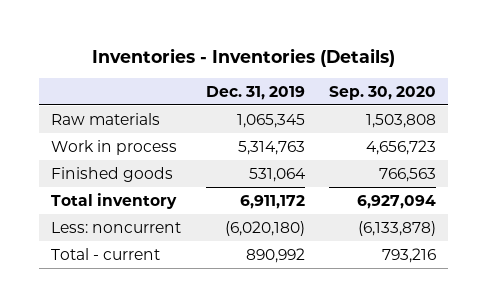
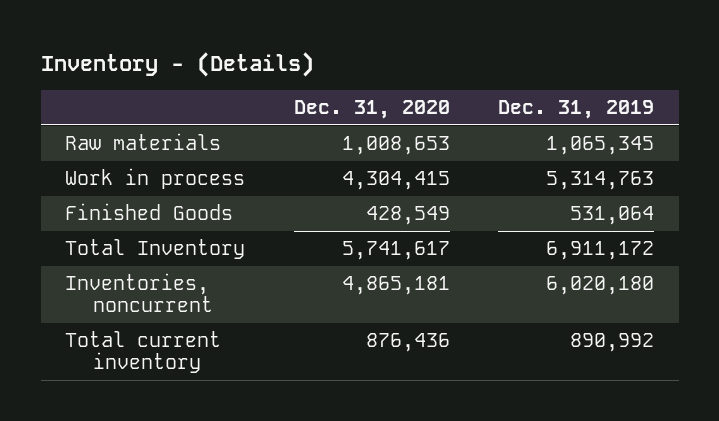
[91,47,395,67] Inventories - Inventories (Details) -> [40,51,314,77] Inventory - (Details)
[329,85,437,100] Sep. 30, 2020 -> none
none -> [293,100,450,120] Dec. 31, 2020
[50,166,173,182] Finished goods -> [65,203,234,221] Finished Goods
[50,192,177,209] Total inventory -> [65,239,246,260] Total Inventory
[50,221,181,233] Less: noncurrent -> [65,273,214,313] Inventories, noncurrent
[224,220,305,236] (6,020,180) -> [546,276,655,296] 6,020,180
[50,247,160,260] Total - current -> [65,331,222,374] Total current inventory

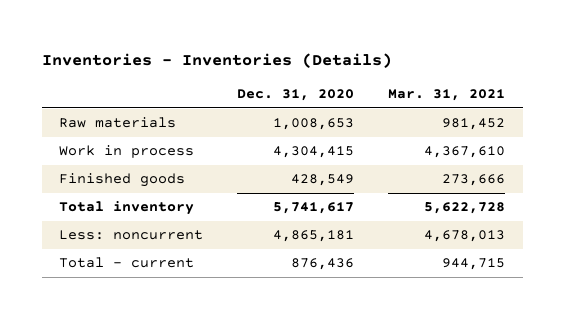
[40,51,314,77] Inventory - (Details) -> [41,52,392,68] Inventories - Inventories (Details)
[498,100,655,120] Dec. 31, 2019 -> none
none -> [388,88,506,101] Mar. 31, 2021
[65,203,234,221] Finished Goods -> [58,173,185,188] Finished goods
[65,239,246,260] Total Inventory -> [58,201,194,216] Total inventory
[65,273,214,313] Inventories, noncurrent -> [58,230,203,241] Less: noncurrent
[65,331,222,374] Total current inventory -> [58,257,194,269] Total - current

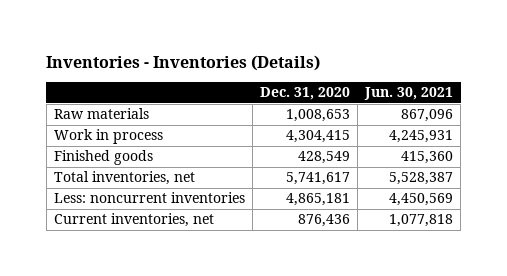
[388,88,506,101] Mar. 31, 2021 -> none
none -> [363,87,453,101] Jun. 30, 2021
[58,201,194,216] Total inventory -> [53,171,195,186] Total inventories, net
[58,230,203,241] Less: noncurrent -> [53,192,245,204] Less: noncurrent inventories
[58,257,194,269] Total - current -> [53,213,214,228] Current inventories, net

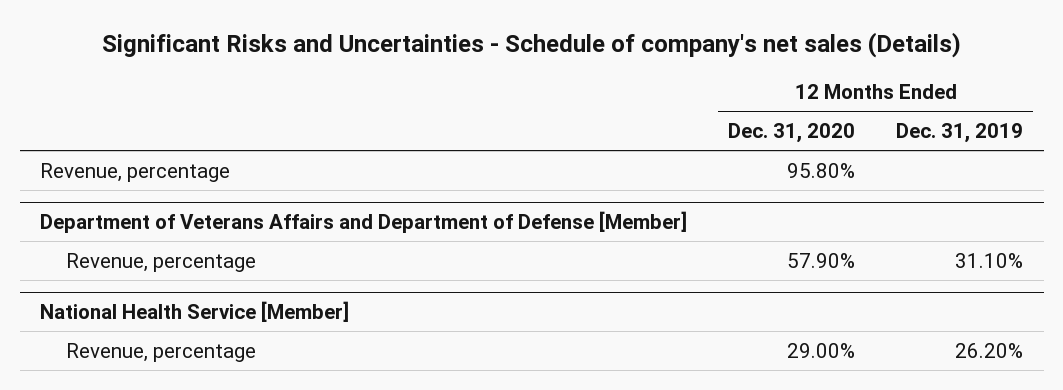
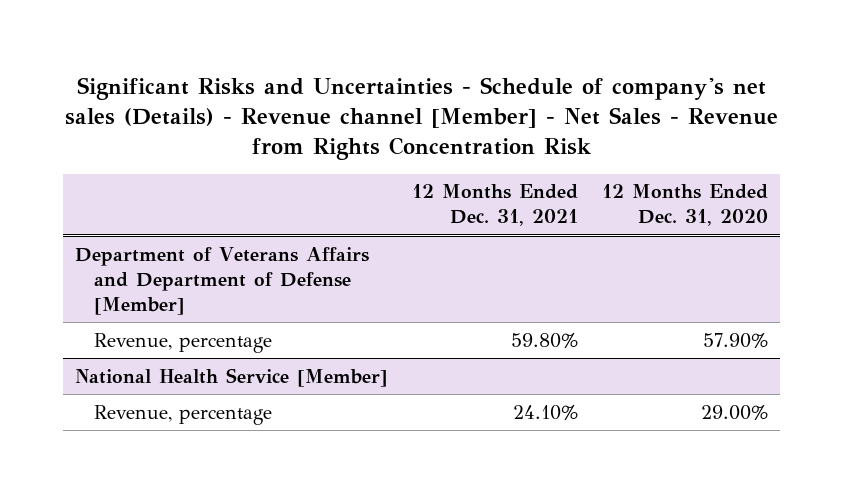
[101,31,961,58] Significant Risks and Uncertainties - Schedule of company's net sales (Details) -> [64,76,778,161] Significant Risks and Uncertainties - Schedule of company's net sales (Details) - Revenue channel [Member] - Net Sales - Revenue from Rights Concentration Risk
[896,123,1024,144] Dec. 31, 2019 -> none
none -> [412,184,579,227] 12 Months Ended Dec. 31, 2021
[40,162,231,182] Revenue, percentage -> none

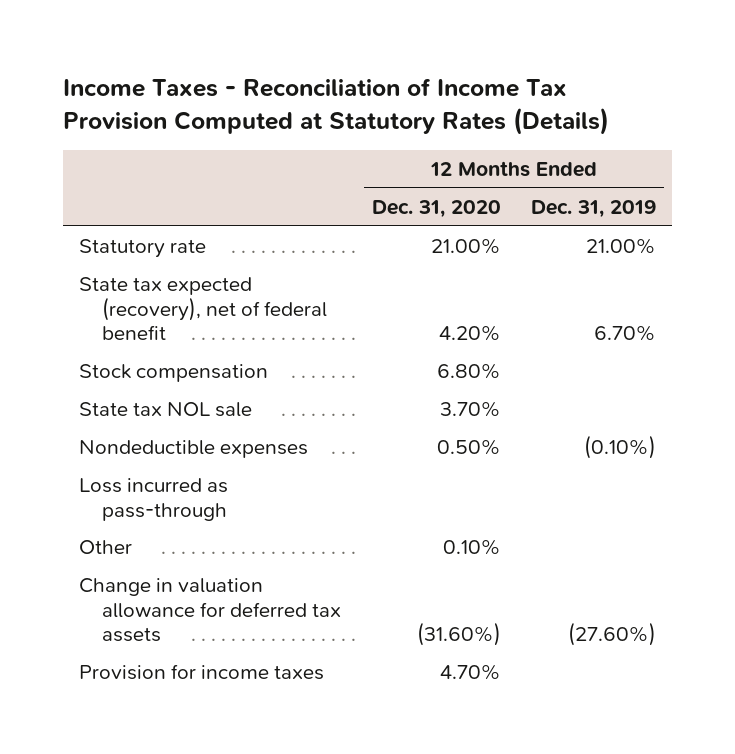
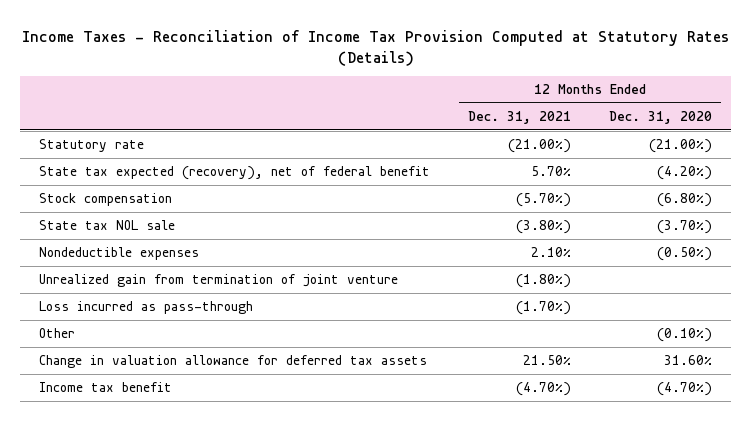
[531,199,657,218] Dec. 31, 2019 -> none
none -> [468,110,572,124] Dec. 31, 2021
[430,238,501,255] 21.00% -> [648,139,712,154] (21.00%)
[438,325,501,342] 4.20% -> [656,166,712,181] (4.20%)
[436,363,501,380] 6.80% -> [656,193,712,208] (6.80%)
[439,401,501,418] 3.70% -> [656,220,712,235] (3.70%)
[436,439,501,456] 0.50% -> [656,247,712,262] (0.50%)
none -> [39,274,399,288] Unrealized gain from termination of joint venture
[442,539,501,556] 0.10% -> [656,328,712,343] (0.10%)
[416,622,501,647] (31.60%) -> [663,355,712,366] 31.60%
[78,664,324,681] Provision for income taxes -> [39,382,173,393] Income tax benefit
[439,664,501,681] 4.70% -> [656,382,712,397] (4.70%)

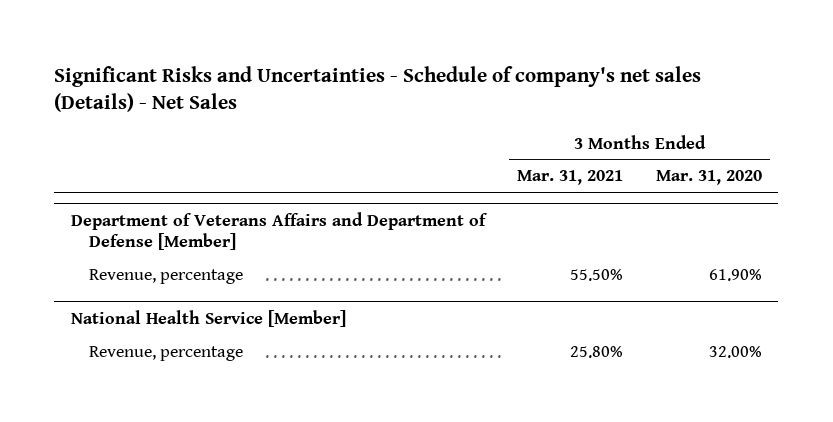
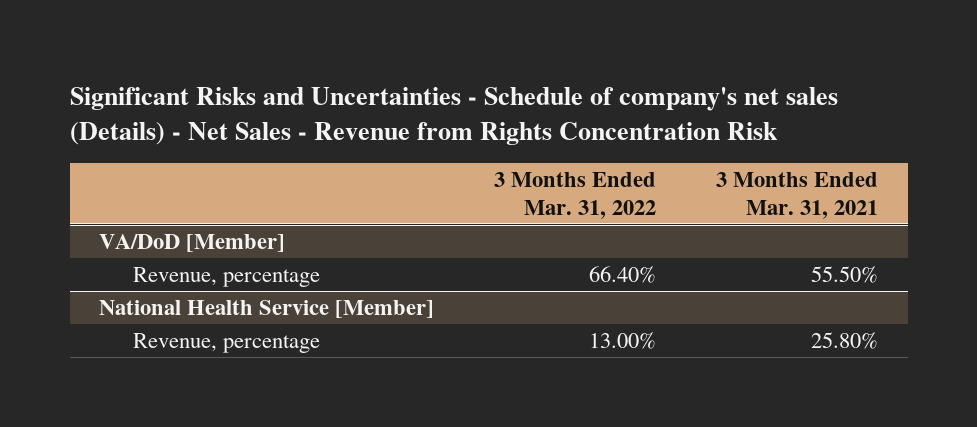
[54,65,702,113] Significant Risks and Uncertainties - Schedule of company's net sales (Details) - Net Sales -> [69,86,838,145] Significant Risks and Uncertainties - Schedule of company's net sales (Details) - Net Sales - Revenue from Rights Concentration Risk
[656,170,763,186] Mar. 31, 2020 -> none
none -> [494,171,657,219] 3 Months Ended Mar. 31, 2022
[70,211,488,251] Department of Veterans Affairs and Department of Defense [Member] -> [99,234,286,253] VA/DoD [Member]

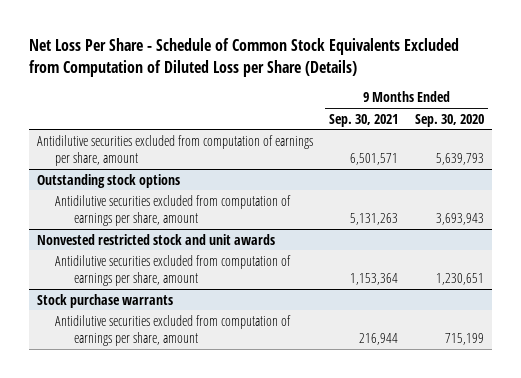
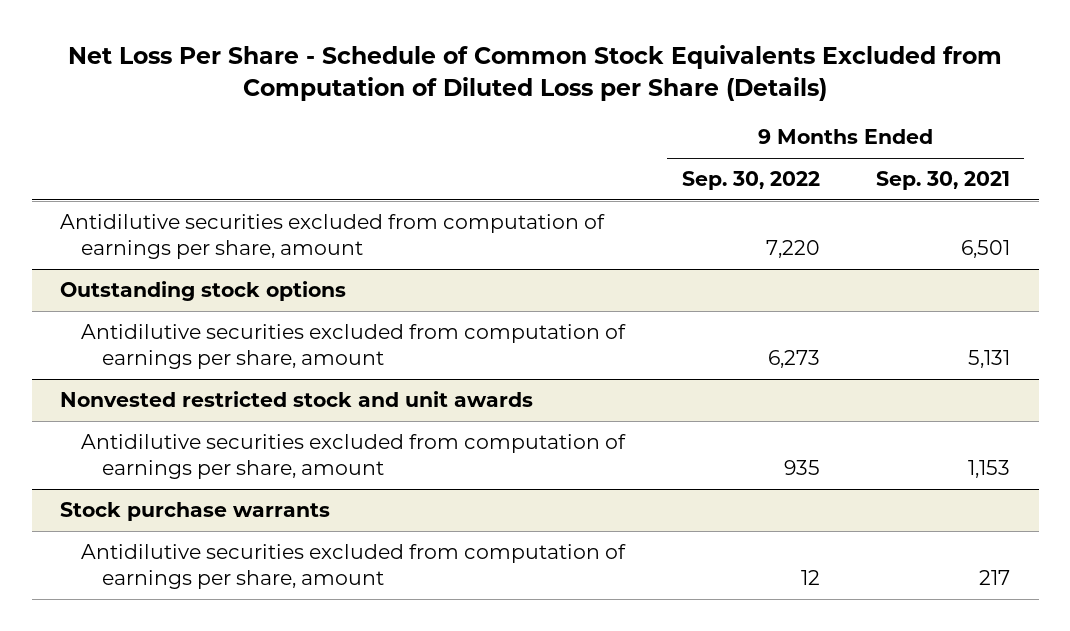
[414,113,484,127] Sep. 30, 2020 -> none
none -> [681,171,820,191] Sep. 30, 2022
[350,153,399,166] 6,501,571 -> [961,240,1011,259] 6,501
[350,213,399,226] 5,131,263 -> [968,350,1011,369] 5,131
[350,273,399,286] 1,153,364 -> [968,460,1011,479] 1,153
[359,333,399,346] 216,944 -> [979,570,1011,586] 217

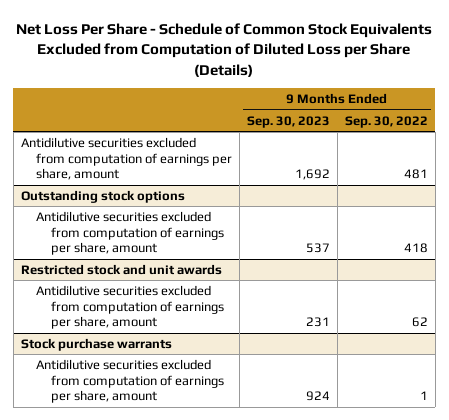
[876,171,1011,191] Sep. 30, 2021 -> none
none -> [246,115,330,128] Sep. 30, 2023
[765,240,820,259] 7,220 -> [403,169,428,180] 481
[767,350,820,369] 6,273 -> [403,243,428,254] 418
[60,391,534,408] Nonvested restricted stock and unit awards -> [20,264,222,276] Restricted stock and unit awards
[783,460,820,476] 935 -> [411,317,428,328] 62
[800,570,820,586] 12 -> [419,391,428,401] 1

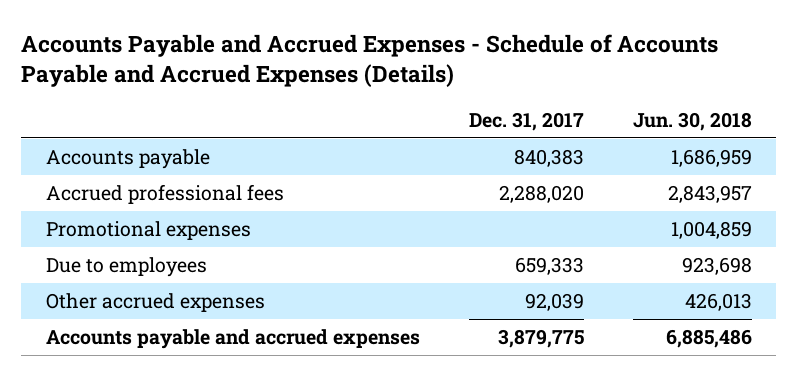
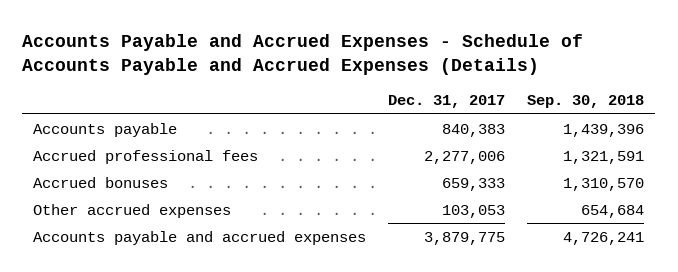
[632,111,752,131] Jun. 30, 2018 -> none
none -> [527,95,645,109] Sep. 30, 2018
[45,221,251,241] Promotional expenses -> none
[498,185,584,204] 2,288,020 -> [424,150,506,164] 2,277,006
[45,257,207,278] Due to employees -> [33,176,169,188] Accrued bonuses
[524,293,584,312] 92,039 -> [442,204,506,218] 103,053

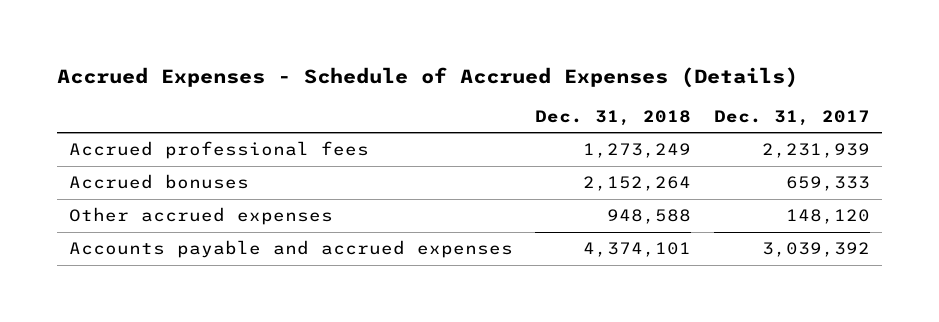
[22,33,584,76] Accounts Payable and Accrued Expenses - Schedule of Accounts Payable and Accrued Expenses (Details) -> [57,66,799,88] Accrued Expenses - Schedule of Accrued Expenses (Details)
[527,95,645,109] Sep. 30, 2018 -> none
none -> [535,109,692,126] Dec. 31, 2018
[33,122,178,137] Accounts payable -> none
[424,150,506,164] 2,277,006 -> [762,143,871,159] 2,231,939
[442,204,506,218] 103,053 -> [786,209,871,225] 148,120
[424,231,506,245] 3,879,775 -> [762,242,871,258] 3,039,392

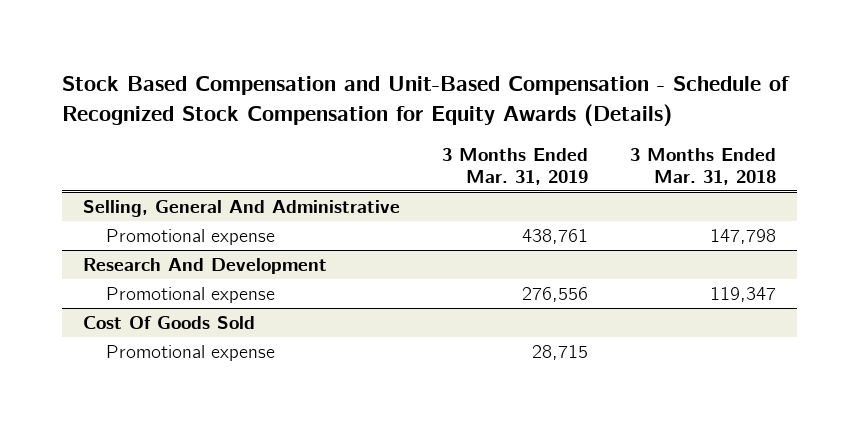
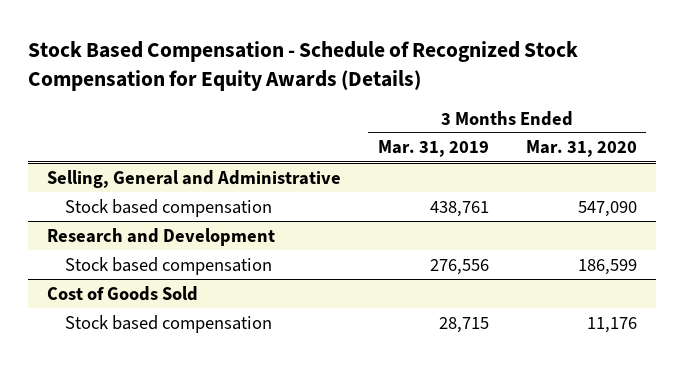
[61,76,790,126] Stock Based Compensation and Unit-Based Compensation - Schedule of Recognized Stock Compensation for Equity Awards (Details) -> [27,40,578,91] Stock Based Compensation - Schedule of Recognized Stock Compensation for Equity Awards (Details)
[629,147,776,185] 3 Months Ended Mar. 31, 2018 -> none
none -> [525,140,637,158] Mar. 31, 2020
[82,200,400,218] Selling, General And Administrative -> [46,169,341,188] Selling, General and Administrative
[105,229,275,246] Promotional expense -> [65,198,273,217] Stock based compensation
[82,258,327,275] Research And Development -> [46,227,275,246] Research and Development
[105,287,275,304] Promotional expense -> [65,256,273,275] Stock based compensation
[82,316,255,330] Cost Of Goods Sold -> [46,285,198,301] Cost of Goods Sold
[105,345,275,362] Promotional expense -> [65,314,273,333] Stock based compensation

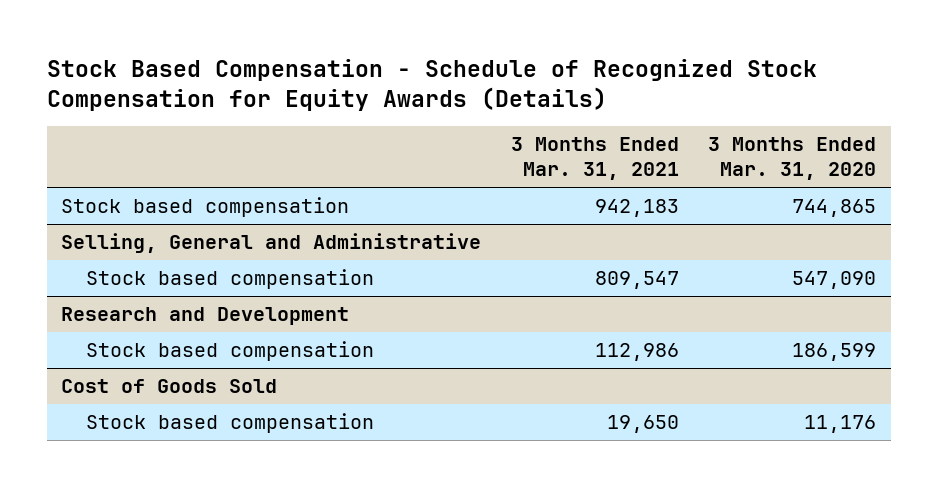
[377,140,489,158] Mar. 31, 2019 -> none
none -> [510,137,679,181] 3 Months Ended Mar. 31, 2021
none -> [61,197,350,218] Stock based compensation

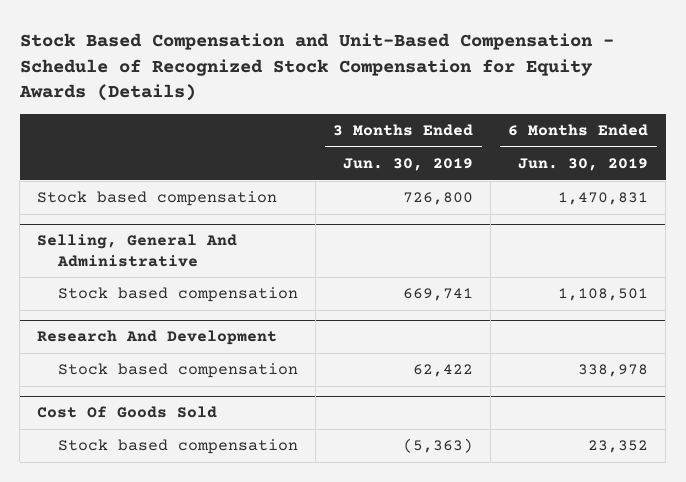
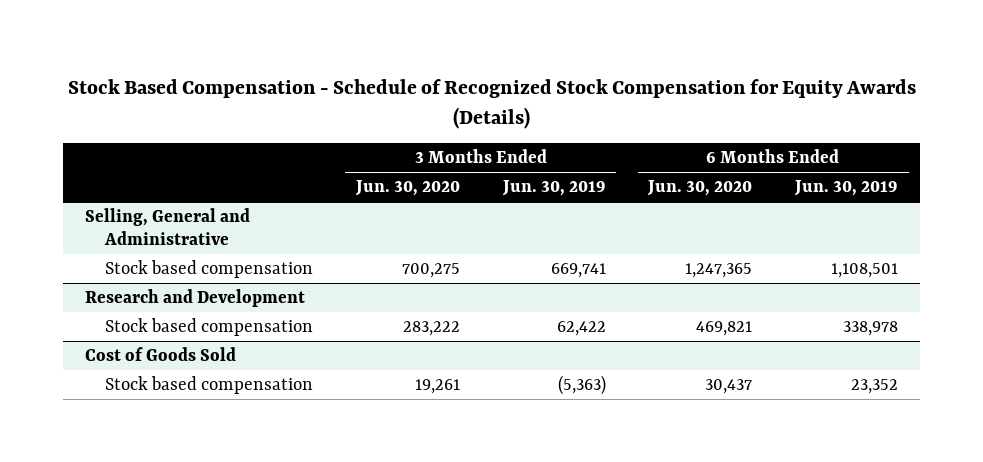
[18,32,614,102] Stock Based Compensation and Unit-Based Compensation - Schedule of Recognized Stock Compensation for Equity Awards (Details) -> [67,78,916,129] Stock Based Compensation - Schedule of Recognized Stock Compensation for Equity Awards (Details)
none -> [354,180,460,197] Jun. 30, 2020
none -> [647,180,753,197] Jun. 30, 2020
[37,191,278,207] Stock based compensation -> none
[37,234,238,267] Selling, General And Administrative -> [84,208,250,245] Selling, General and Administrative
[37,330,278,346] Research And Development -> [84,289,305,308] Research and Development
[37,406,218,419] Cost Of Goods Sold -> [84,347,236,362] Cost of Goods Sold

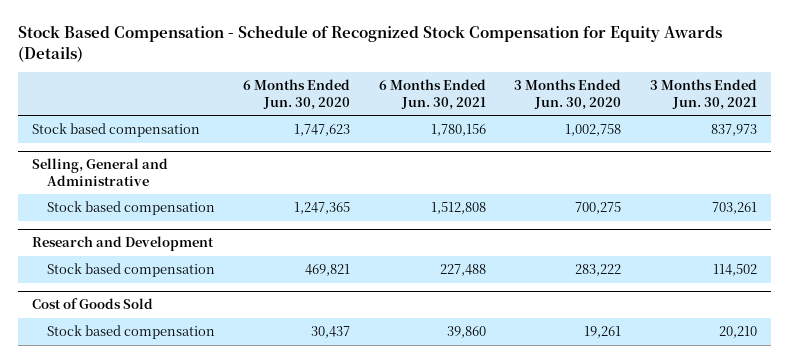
[501,180,606,197] Jun. 30, 2019 -> none
[794,180,899,197] Jun. 30, 2019 -> none
none -> [378,79,486,110] 6 Months Ended Jun. 30, 2021
none -> [649,79,757,110] 3 Months Ended Jun. 30, 2021
none -> [32,123,201,138] Stock based compensation

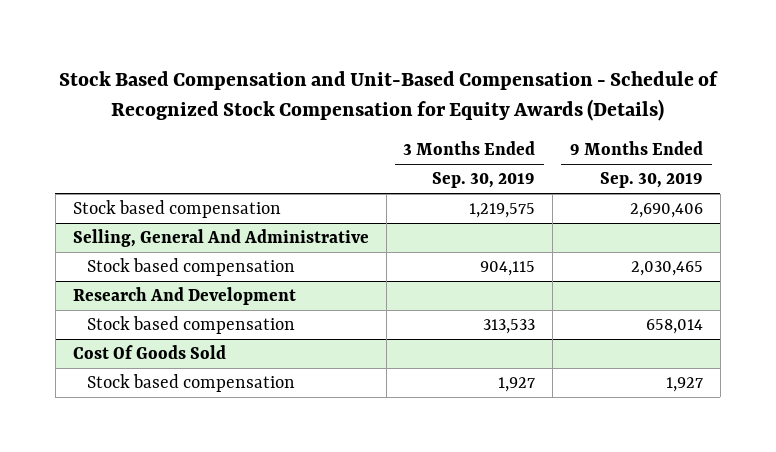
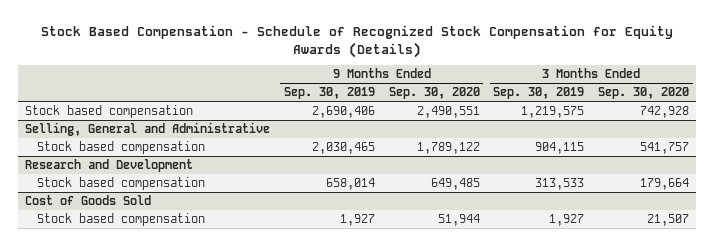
[58,70,718,121] Stock Based Compensation and Unit-Based Compensation - Schedule of Recognized Stock Compensation for Equity Awards (Details) -> [41,24,674,58] Stock Based Compensation - Schedule of Recognized Stock Compensation for Equity Awards (Details)
none -> [388,87,480,100] Sep. 30, 2020
none -> [598,87,690,100] Sep. 30, 2020
[72,229,369,248] Selling, General And Administrative -> [24,122,270,137] Selling, General and Administrative
[72,287,296,306] Research And Development -> [24,159,193,173] Research and Development
[72,345,226,360] Cost Of Goods Sold -> [24,195,151,206] Cost of Goods Sold

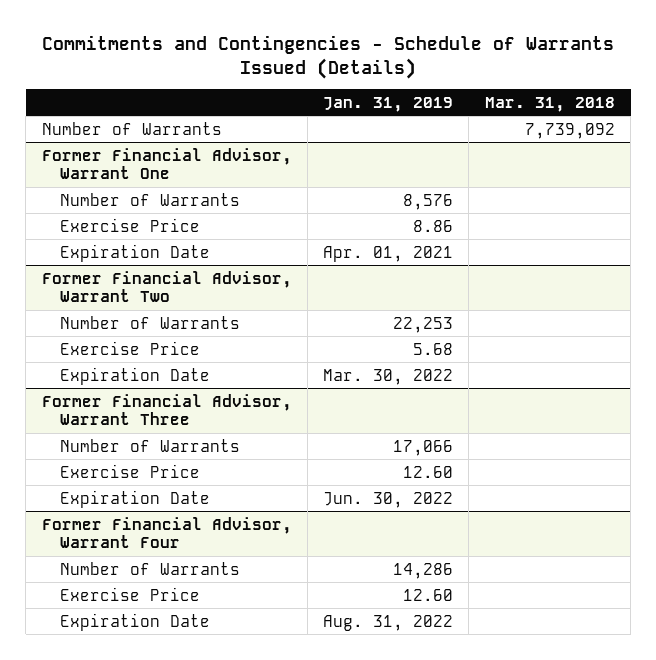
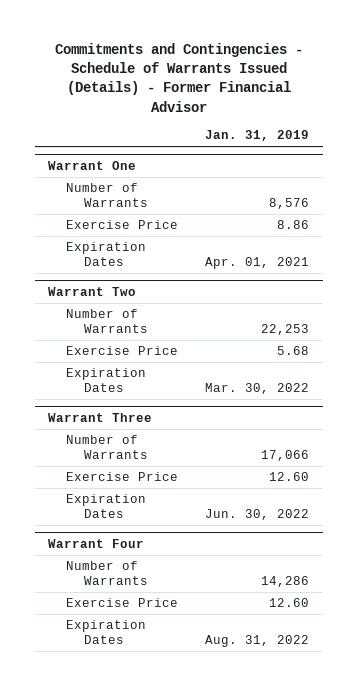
[42,34,615,79] Commitments and Contingencies - Schedule of Warrants Issued (Details) -> [54,43,303,112] Commitments and Contingencies - Schedule of Warrants Issued (Details) - Former Financial Advisor
[484,96,615,112] Mar. 31, 2018 -> none
[41,121,222,135] Number of Warrants -> none
[41,147,292,179] Former Financial Advisor, Warrant One -> none
none -> [48,160,137,170] Warrant One
[41,270,292,302] Former Financial Advisor, Warrant Two -> none
[59,243,210,262] Expiration Date -> [66,242,147,267] Expiration Dates
none -> [48,286,137,296] Warrant Two
[41,393,292,425] Former Financial Advisor, Warrant Three -> none
[59,366,210,385] Expiration Date -> [66,368,147,393] Expiration Dates
none -> [48,412,153,422] Warrant Three
[41,516,292,548] Former Financial Advisor, Warrant Four -> none
[59,489,210,508] Expiration Date -> [66,494,147,519] Expiration Dates
none -> [48,538,145,548] Warrant Four
[59,612,210,631] Expiration Date -> [66,620,147,645] Expiration Dates

